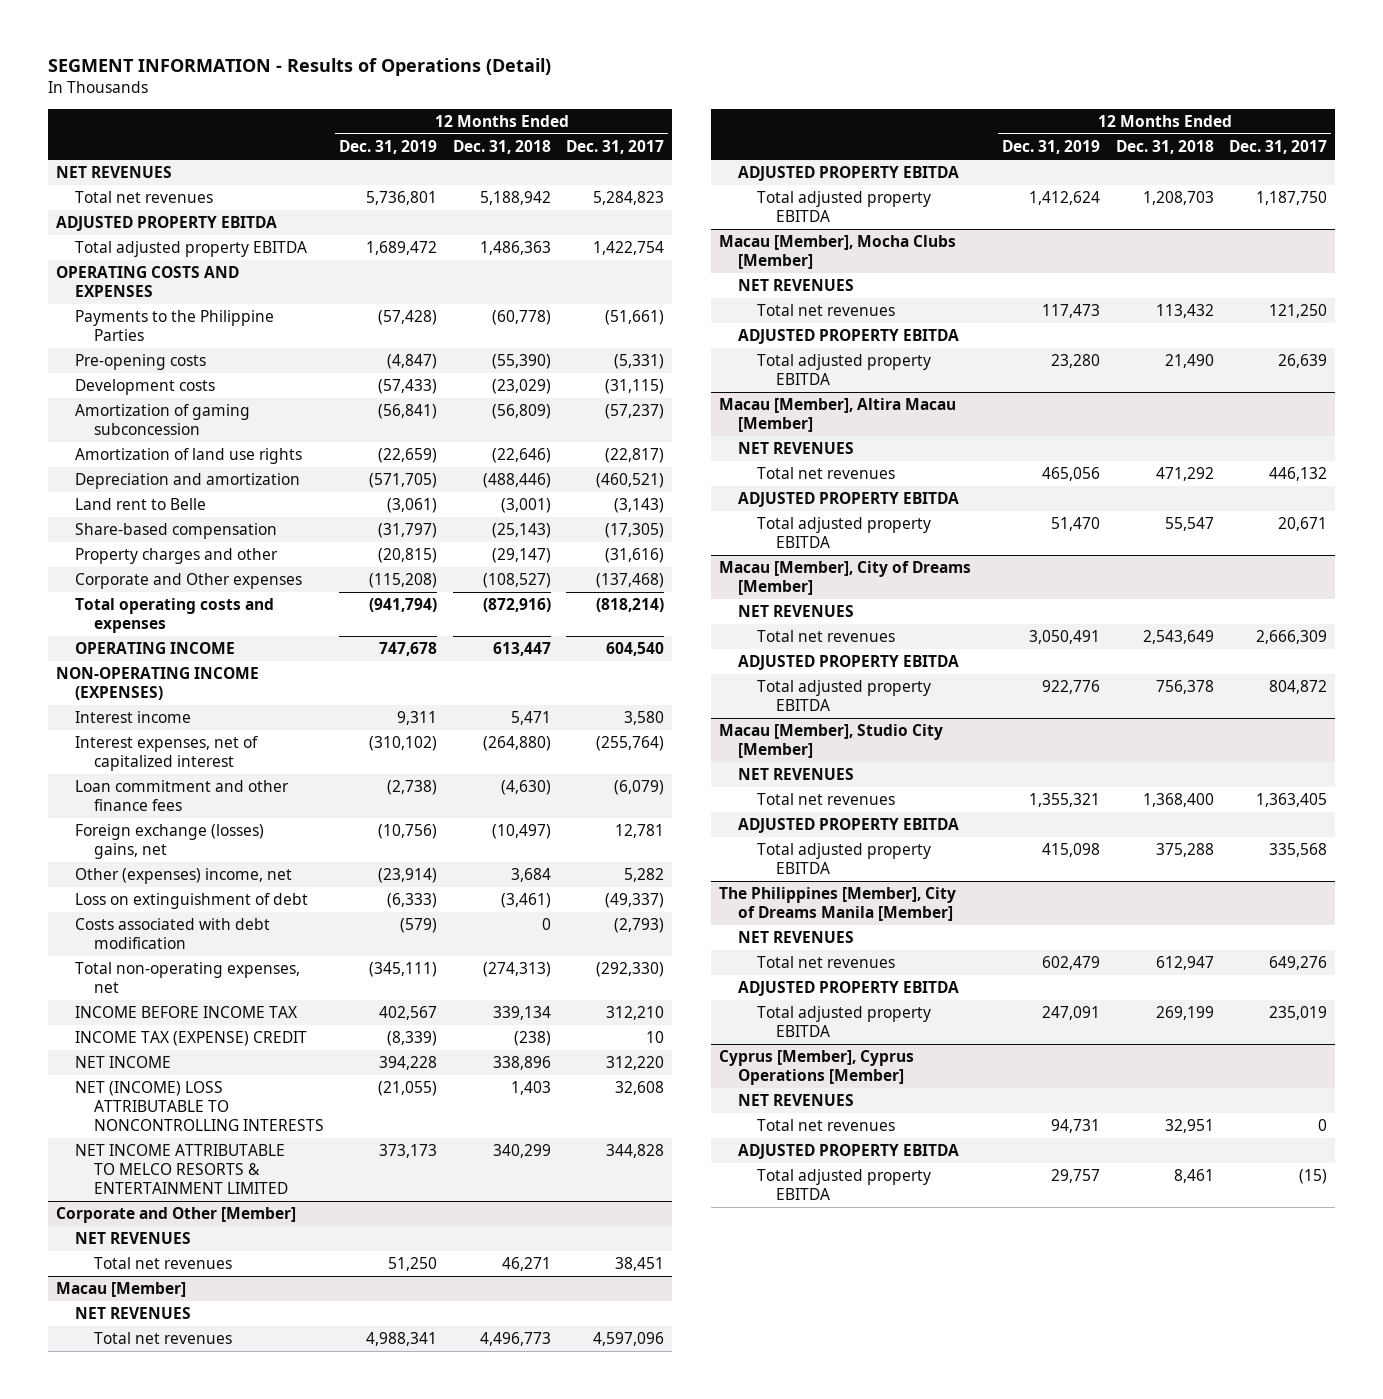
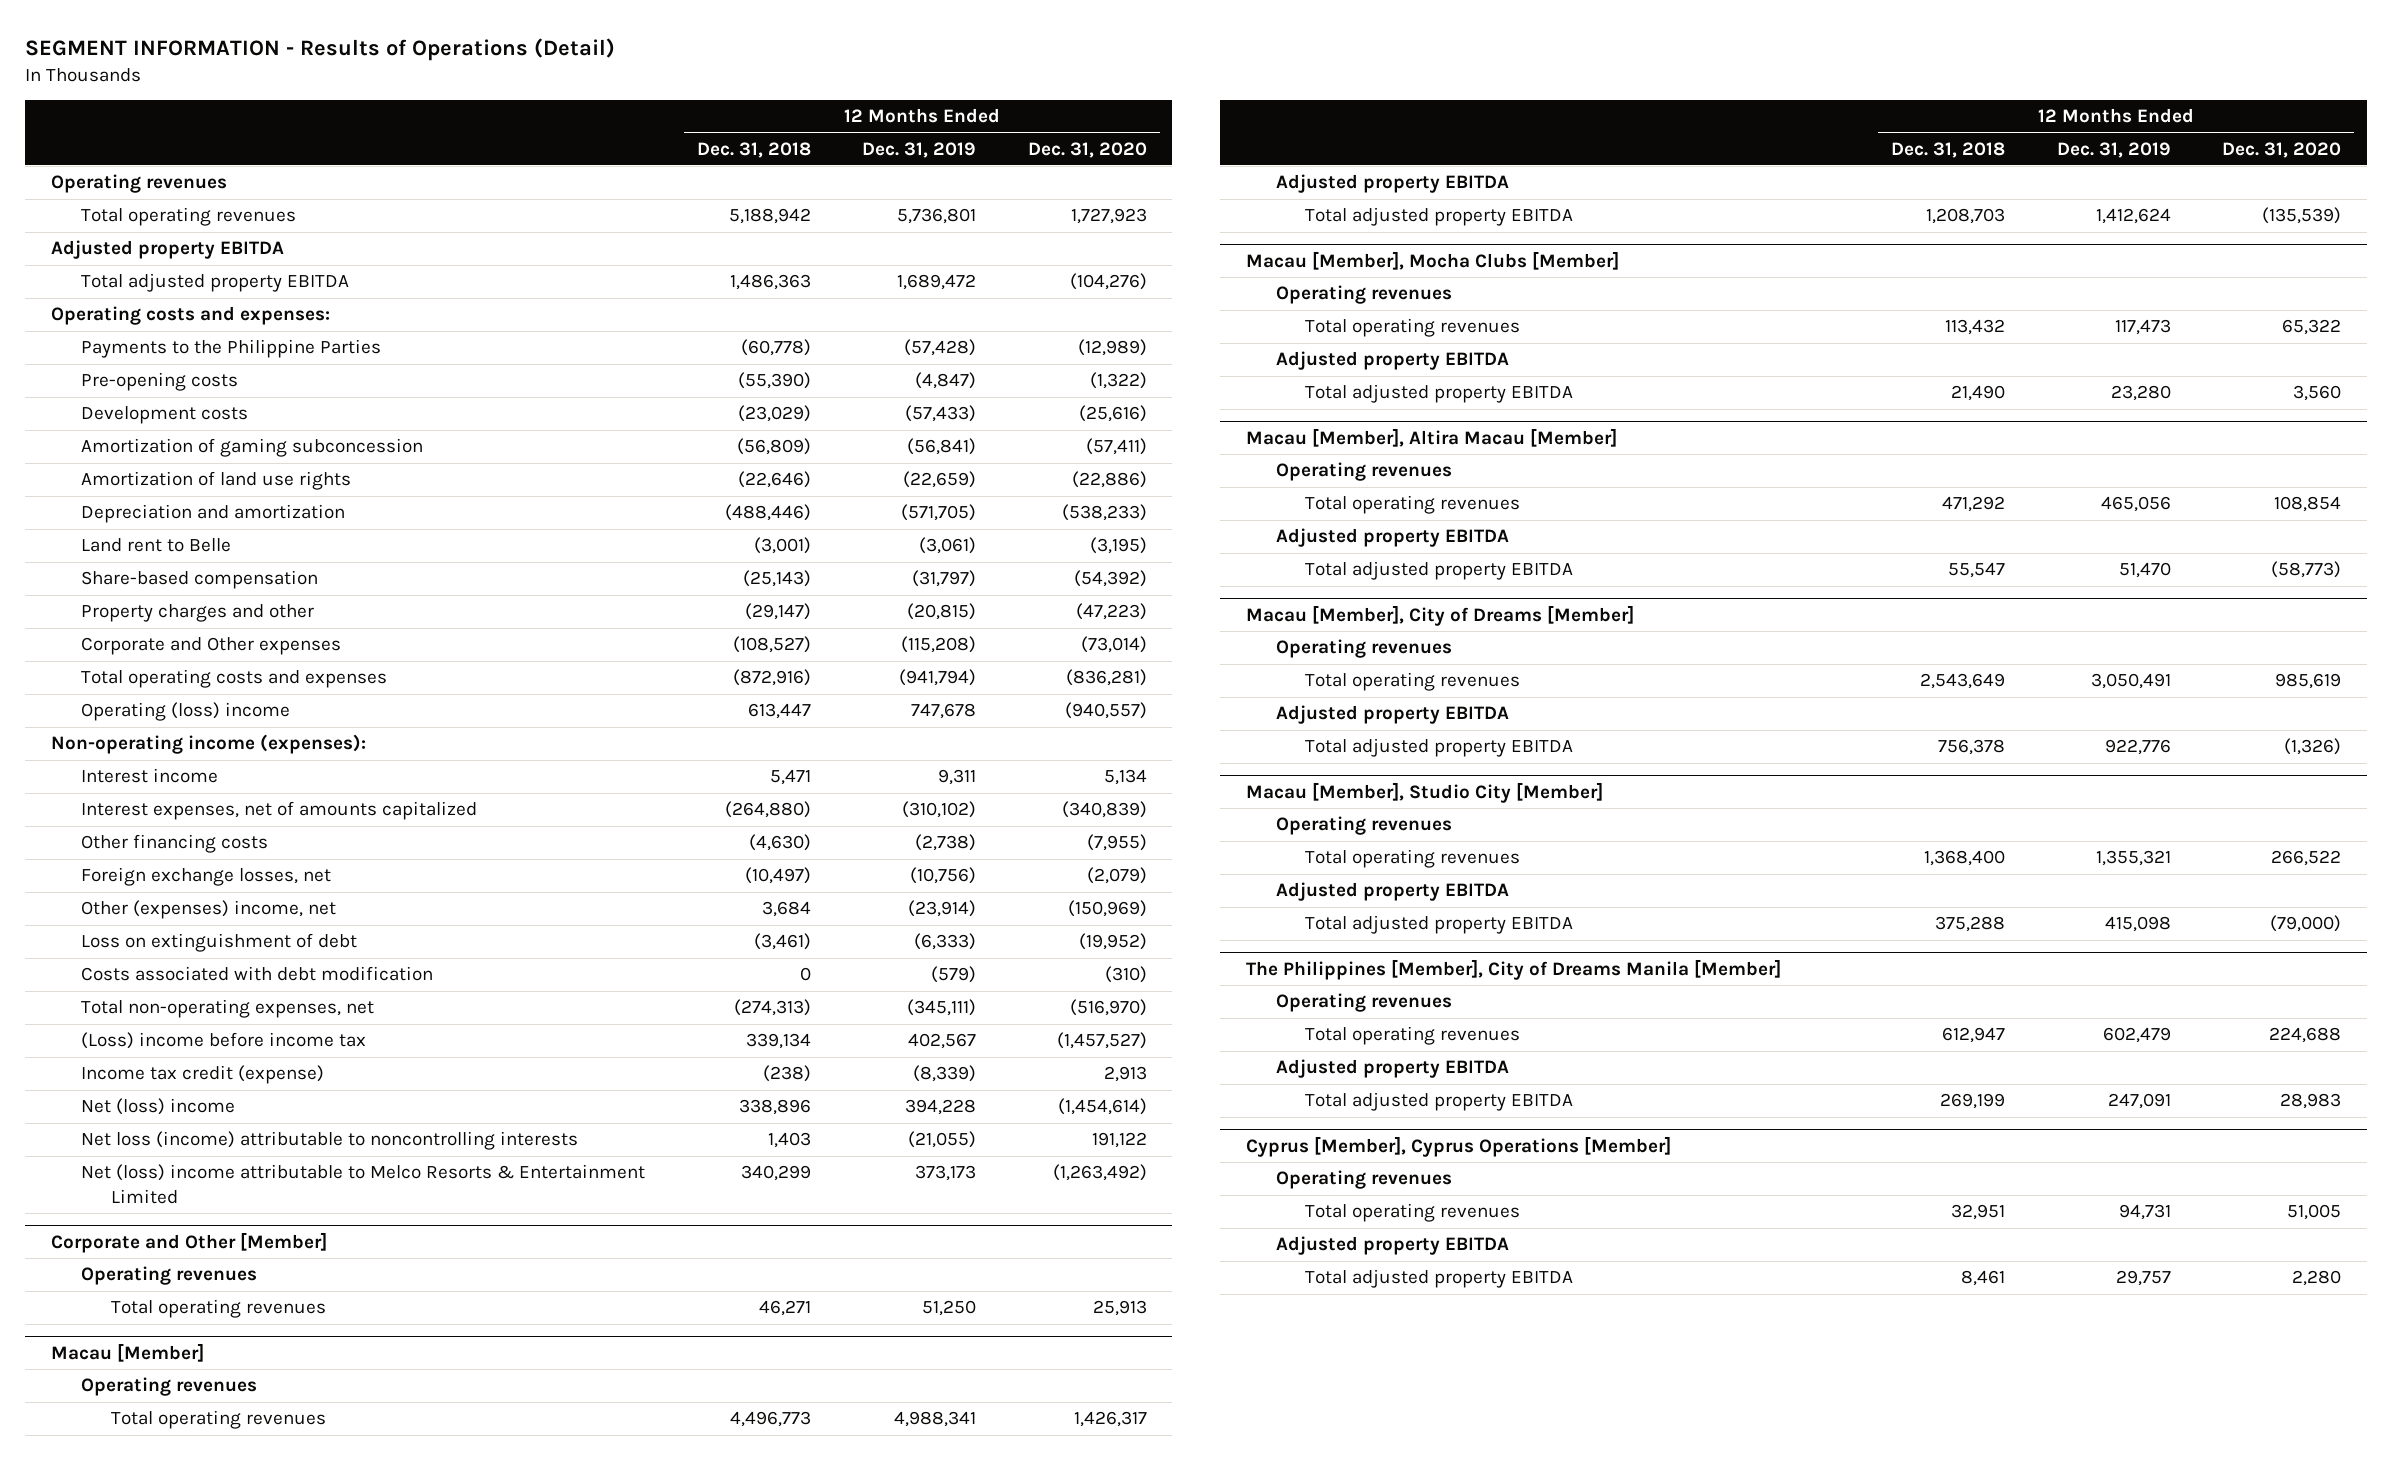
[566,140,665,155] Dec. 31, 2017 -> none
none -> [1027,141,1147,158] Dec. 31, 2020
[55,166,172,179] NET REVENUES -> [51,174,228,194] Operating revenues
[74,191,213,204] Total net revenues -> [81,207,297,227] Total operating revenues
[55,216,277,232] ADJUSTED PROPERTY EBITDA -> [51,240,285,260] Adjusted property EBITDA
[55,266,239,297] OPERATING COSTS AND EXPENSES -> [51,306,331,326] Operating costs and expenses:
[74,642,235,655] OPERATING INCOME -> [81,702,291,722] Operating (loss) income
[55,667,259,700] NON-OPERATING INCOME (EXPENSES) -> [51,734,367,755] Non-operating income (expenses):
[74,736,258,771] Interest expenses, net of capitalized interest -> [81,801,478,821] Interest expenses, net of amounts capitalized
[74,780,289,811] Loan commitment and other finance fees -> [81,834,269,854] Other financing costs
[74,824,264,859] Foreign exchange (losses) gains, net -> [81,867,332,887] Foreign exchange losses, net
[74,1006,298,1019] INCOME BEFORE INCOME TAX -> [81,1032,367,1050] (Loss) income before income tax
[74,1031,307,1047] INCOME TAX (EXPENSE) CREDIT -> [81,1065,325,1085] Income tax credit (expense)
[74,1056,171,1069] NET INCOME -> [81,1098,236,1116] Net (loss) income
[74,1081,324,1131] NET (INCOME) LOSS ATTRIBUTABLE TO NONCONTROLLING INTERESTS -> [81,1131,579,1151] Net loss (income) attributable to noncontrolling interests
[74,1144,288,1194] NET INCOME ATTRIBUTABLE TO MELCO RESORTS & ENTERTAINMENT LIMITED -> [81,1164,646,1204] Net (loss) income attributable to Melco Resorts & Entertainment Limited
[74,1232,191,1245] NET REVENUES -> [81,1266,258,1286] Operating revenues
[93,1257,232,1270] Total net revenues -> [111,1299,327,1319] Total operating revenues
[74,1307,191,1320] NET REVENUES -> [81,1377,258,1397] Operating revenues
[93,1332,232,1345] Total net revenues -> [111,1410,327,1430] Total operating revenues
[737,166,959,182] ADJUSTED PROPERTY EBITDA -> [1275,174,1509,194] Adjusted property EBITDA
[737,279,854,292] NET REVENUES -> [1275,285,1452,305] Operating revenues
[756,304,895,317] Total net revenues -> [1305,318,1521,338] Total operating revenues
[737,329,959,345] ADJUSTED PROPERTY EBITDA -> [1275,351,1509,371] Adjusted property EBITDA
[737,442,854,455] NET REVENUES -> [1275,462,1452,482] Operating revenues
[756,467,895,480] Total net revenues -> [1305,495,1521,515] Total operating revenues
[737,492,959,508] ADJUSTED PROPERTY EBITDA -> [1275,528,1509,548] Adjusted property EBITDA
[737,605,854,618] NET REVENUES -> [1275,639,1452,659] Operating revenues
[756,630,895,643] Total net revenues -> [1305,672,1521,692] Total operating revenues
[737,655,959,671] ADJUSTED PROPERTY EBITDA -> [1275,705,1509,725] Adjusted property EBITDA
[737,768,854,781] NET REVENUES -> [1275,816,1452,836] Operating revenues
[756,793,895,806] Total net revenues -> [1305,849,1521,869] Total operating revenues
[737,818,959,834] ADJUSTED PROPERTY EBITDA -> [1275,882,1509,902] Adjusted property EBITDA
[737,931,854,944] NET REVENUES -> [1275,993,1452,1013] Operating revenues
[756,956,895,969] Total net revenues -> [1305,1026,1521,1046] Total operating revenues
[737,981,959,997] ADJUSTED PROPERTY EBITDA -> [1275,1059,1509,1079] Adjusted property EBITDA
[737,1094,854,1107] NET REVENUES -> [1275,1170,1452,1190] Operating revenues
[756,1119,895,1132] Total net revenues -> [1305,1203,1521,1223] Total operating revenues
[737,1144,959,1160] ADJUSTED PROPERTY EBITDA -> [1275,1236,1509,1256] Adjusted property EBITDA

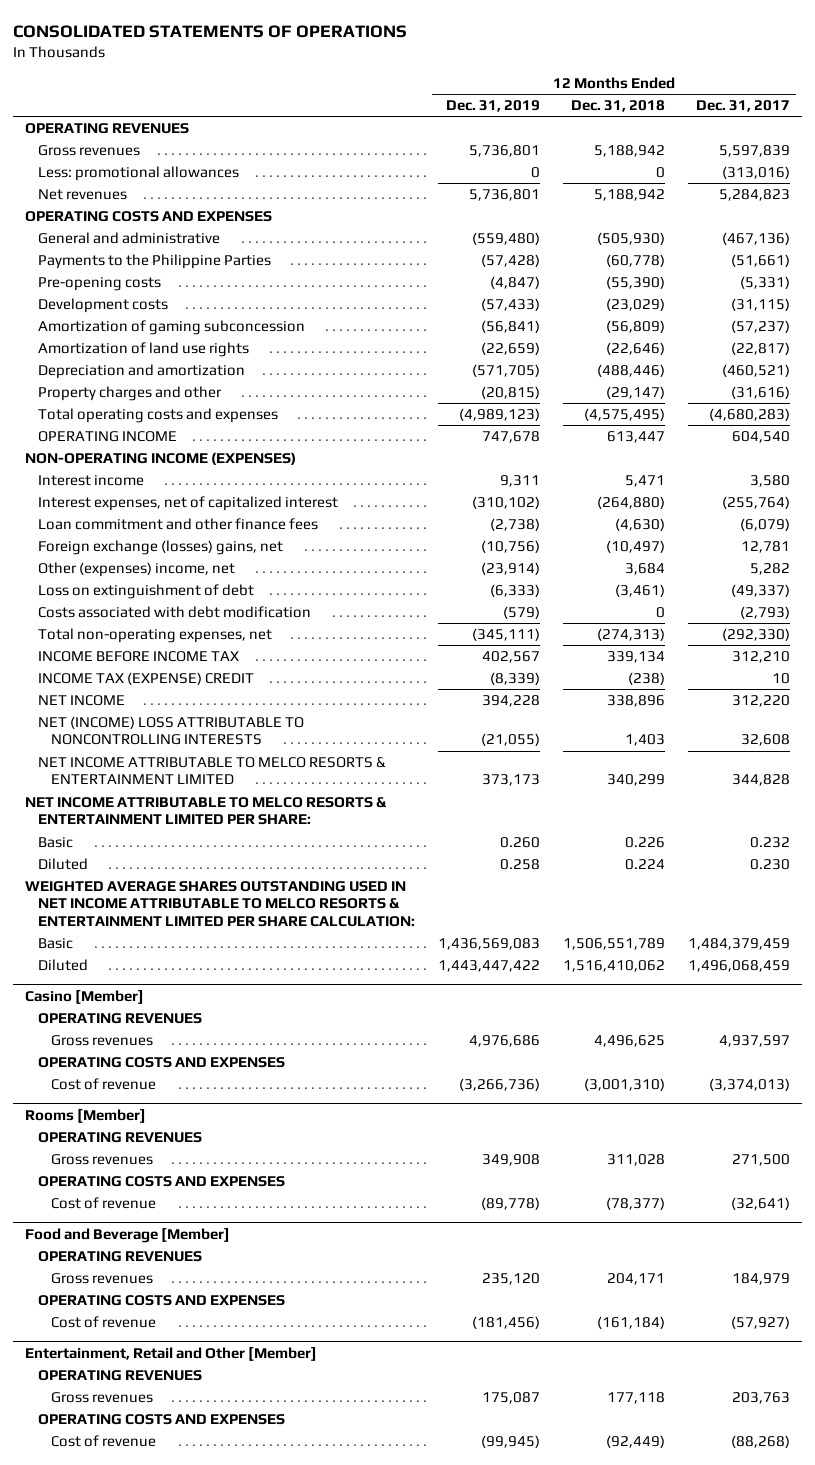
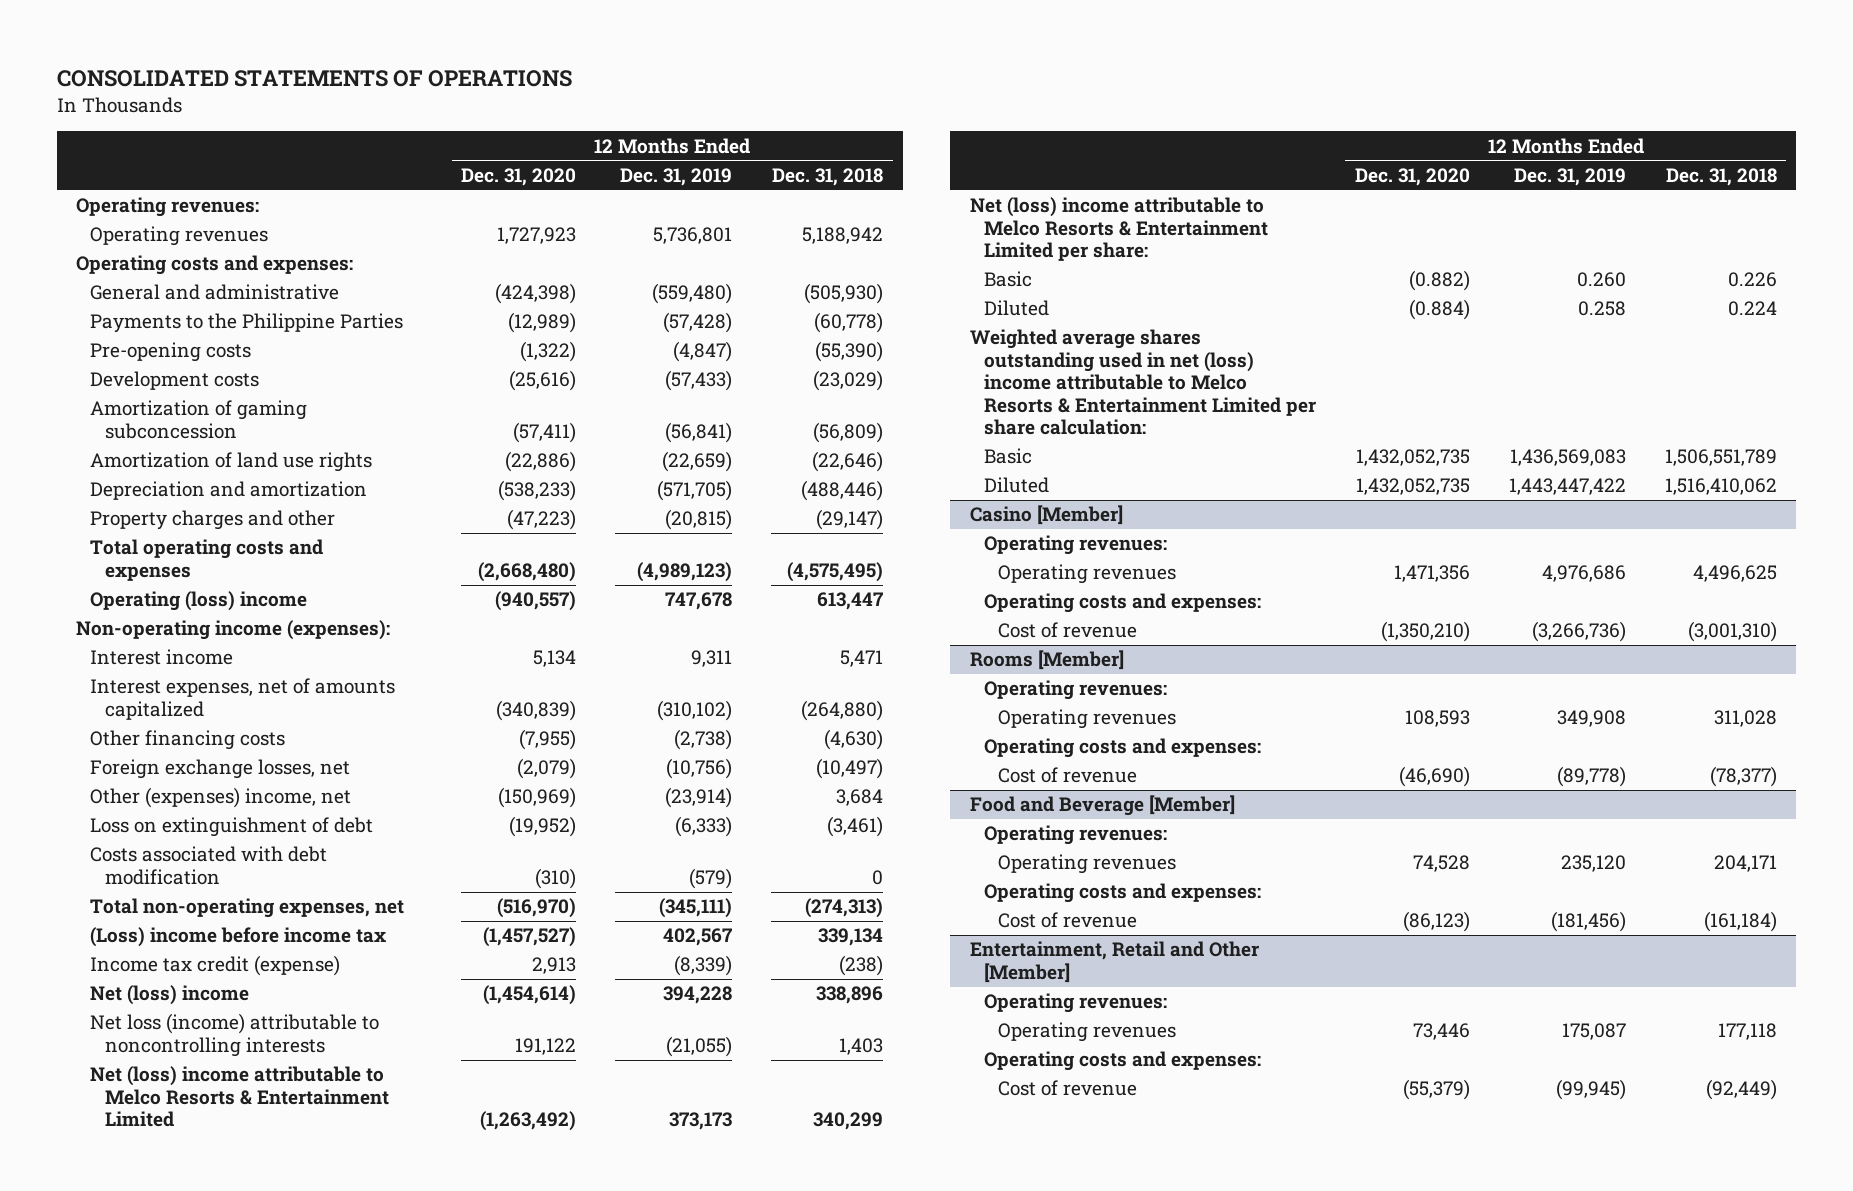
[696,100,791,113] Dec. 31, 2017 -> none
none -> [461,167,577,186] Dec. 31, 2020
[38,145,141,157] Gross revenues -> none
[38,166,240,182] Less: promotional allowances -> none
[24,123,189,135] OPERATING REVENUES -> [76,197,260,218] Operating revenues:
[38,189,128,201] Net revenues -> [90,226,269,247] Operating revenues
[24,211,272,223] OPERATING COSTS AND EXPENSES -> [76,255,354,276] Operating costs and expenses:
[38,431,178,443] OPERATING INCOME -> [90,591,308,612] Operating (loss) income
[24,452,296,466] NON-OPERATING INCOME (EXPENSES) -> [76,620,391,641] Non-operating income (expenses):
[38,496,339,512] Interest expenses, net of capitalized interest -> [90,678,396,720] Interest expenses, net of amounts capitalized
[38,518,319,531] Loan commitment and other finance fees -> [90,730,286,751] Other financing costs
[38,540,284,556] Foreign exchange (losses) gains, net -> [90,759,351,780] Foreign exchange losses, net
[38,651,240,663] INCOME BEFORE INCOME TAX -> [90,927,387,948] (Loss) income before income tax
[38,672,255,686] INCOME TAX (EXPENSE) CREDIT -> [90,955,341,977] Income tax credit (expense)
[38,695,126,707] NET INCOME -> [90,985,250,1006] Net (loss) income
[38,716,305,746] NET (INCOME) LOSS ATTRIBUTABLE TO NONCONTROLLING INTERESTS -> [90,1013,380,1057] Net loss (income) attributable to noncontrolling interests
[38,757,387,785] NET INCOME ATTRIBUTABLE TO MELCO RESORTS & ENTERTAINMENT LIMITED -> [90,1066,389,1128] Net (loss) income attributable to Melco Resorts & Entertainment Limited
[24,797,386,826] NET INCOME ATTRIBUTABLE TO MELCO RESORTS & ENTERTAINMENT LIMITED PER SHARE: -> [969,197,1268,262] Net (loss) income attributable to Melco Resorts & Entertainment Limited per share:
[24,881,416,927] WEIGHTED AVERAGE SHARES OUTSTANDING USED IN NET INCOME ATTRIBUTABLE TO MELCO RESORTS & ENTERTAINMENT LIMITED PER SHARE CALCULATION: -> [969,329,1316,436] Weighted average shares outstanding used in net (loss) income attributable to Melco Resorts & Entertainment Limited per share calculation:
[38,1013,203,1025] OPERATING REVENUES -> [983,535,1167,556] Operating revenues:
[51,1035,154,1047] Gross revenues -> [997,564,1176,585] Operating revenues
[38,1057,286,1069] OPERATING COSTS AND EXPENSES -> [983,593,1261,614] Operating costs and expenses:
[38,1132,203,1144] OPERATING REVENUES -> [983,680,1167,701] Operating revenues:
[51,1154,154,1166] Gross revenues -> [997,709,1176,730] Operating revenues
[38,1176,286,1188] OPERATING COSTS AND EXPENSES -> [983,738,1261,759] Operating costs and expenses:
[38,1251,203,1263] OPERATING REVENUES -> [983,825,1167,846] Operating revenues:
[51,1273,154,1285] Gross revenues -> [997,854,1176,875] Operating revenues
[38,1295,286,1307] OPERATING COSTS AND EXPENSES -> [983,883,1261,904] Operating costs and expenses:
[38,1370,203,1382] OPERATING REVENUES -> [983,993,1167,1014] Operating revenues:
[51,1392,154,1404] Gross revenues -> [997,1022,1176,1043] Operating revenues
[38,1414,286,1426] OPERATING COSTS AND EXPENSES -> [983,1051,1261,1072] Operating costs and expenses:

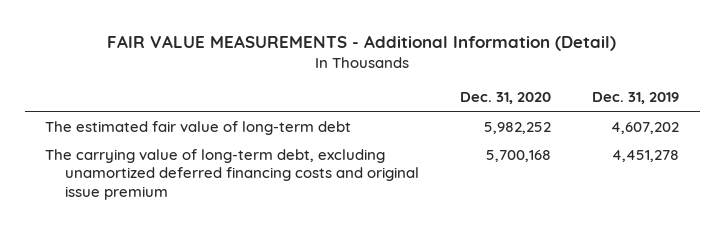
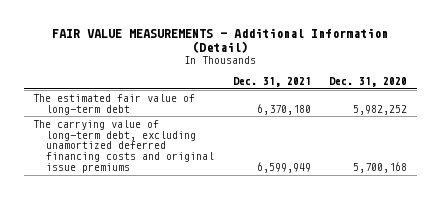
[592,92,680,105] Dec. 31, 2019 -> none
none -> [232,76,311,87] Dec. 31, 2021
[45,148,419,201] The carrying value of long-term debt, excluding unamortized deferred financing costs and original issue premium -> [33,120,215,173] The carrying value of long-term debt, excluding unamortized deferred financing costs and original issue premiums

